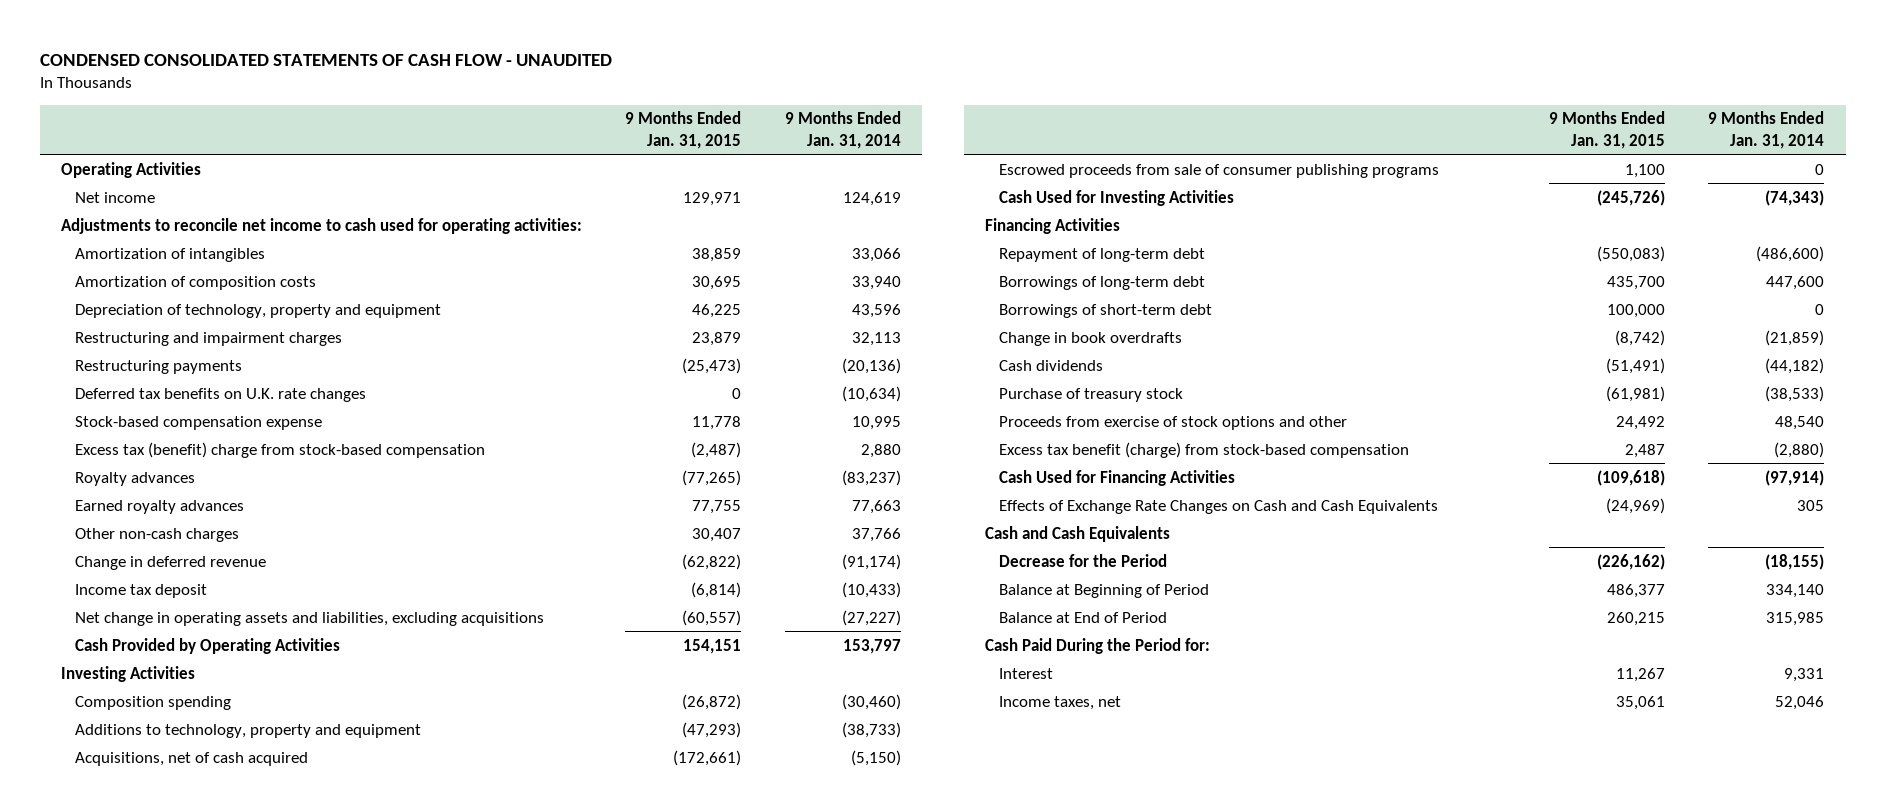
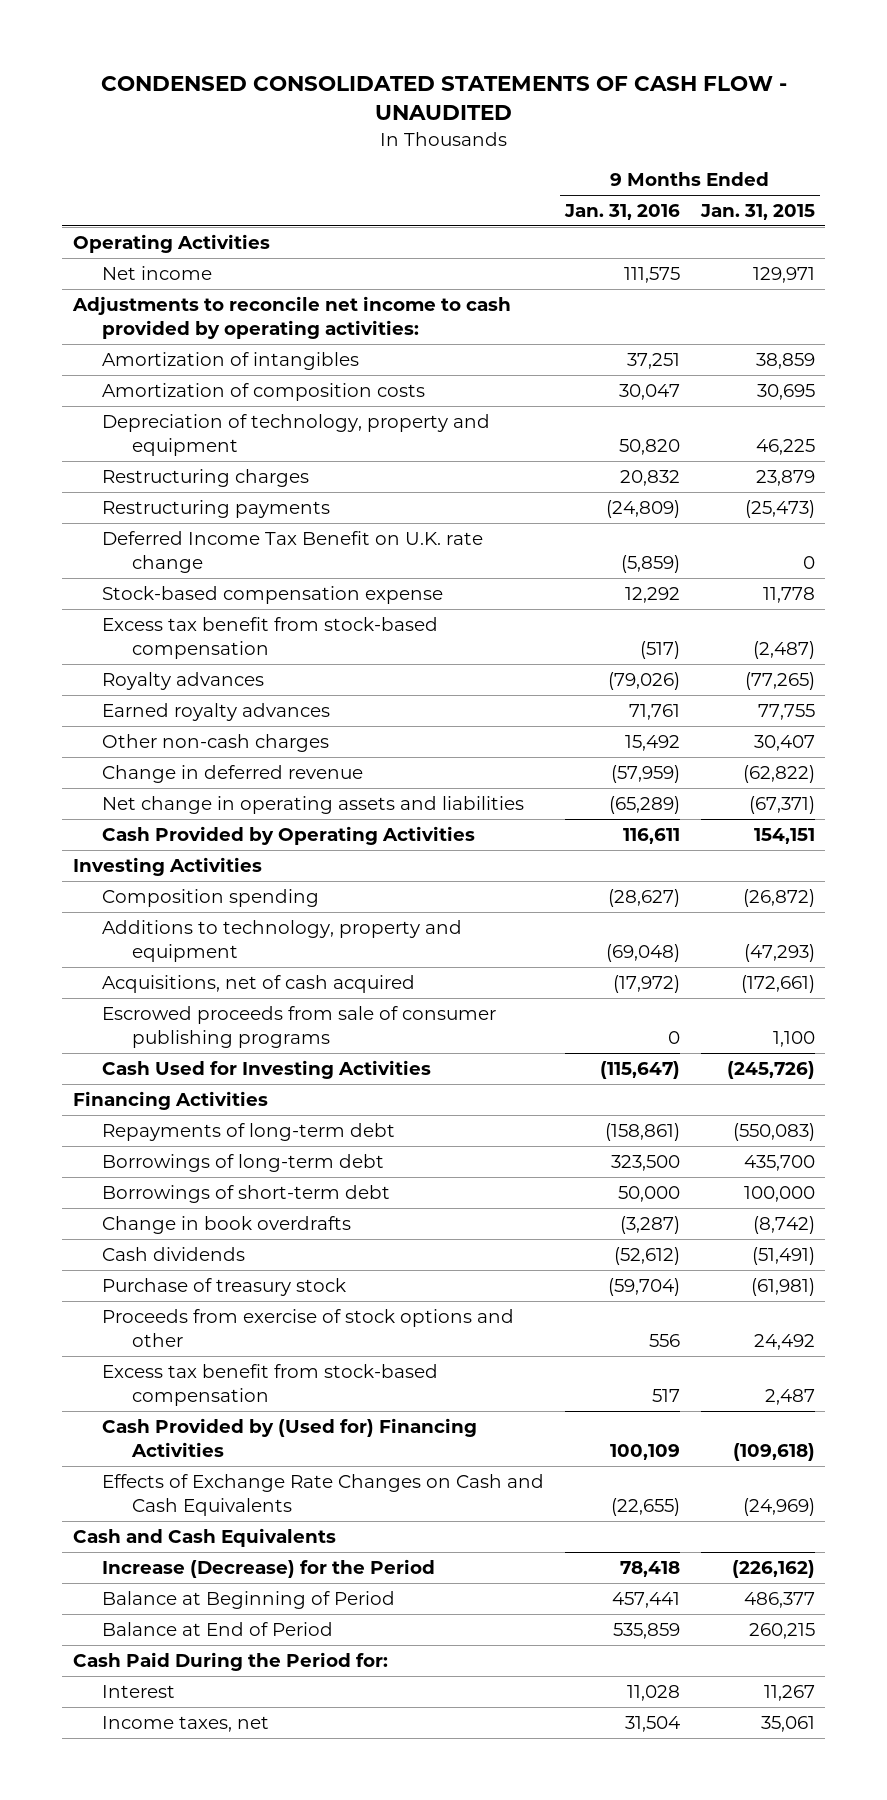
[784,111,901,149] 9 Months Ended Jan. 31, 2014 -> none
none -> [564,204,681,221] Jan. 31, 2016
[61,217,583,234] Adjustments to reconcile net income to cash used for operating activities: -> [71,295,511,339] Adjustments to reconcile net income to cash provided by operating activities:
[74,331,342,346] Restructuring and impairment charges -> [102,468,310,487] Restructuring charges
[74,387,366,402] Deferred tax benefits on U.K. rate changes -> [102,530,484,573] Deferred Income Tax Benefit on U.K. rate change
[74,441,485,458] Excess tax (benefit) charge from stock-based compensation -> [102,616,439,659] Excess tax benefit from stock-based compensation
[74,583,207,598] Income tax deposit -> none
[74,611,544,626] Net change in operating assets and liabilities, excluding acquisitions -> [102,795,525,814] Net change in operating assets and liabilities
[682,609,742,626] (60,557) -> [748,795,815,814] (67,371)
[998,247,1205,262] Repayment of long-term debt -> [102,1122,396,1141] Repayments of long-term debt
[998,441,1409,458] Excess tax benefit (charge) from stock-based compensation -> [102,1363,439,1406] Excess tax benefit from stock-based compensation
[998,469,1235,486] Cash Used for Financing Activities -> [102,1417,478,1457] Cash Provided by (Used for) Financing Activities
[998,553,1167,567] Decrease for the Period -> [102,1558,436,1578] Increase (Decrease) for the Period

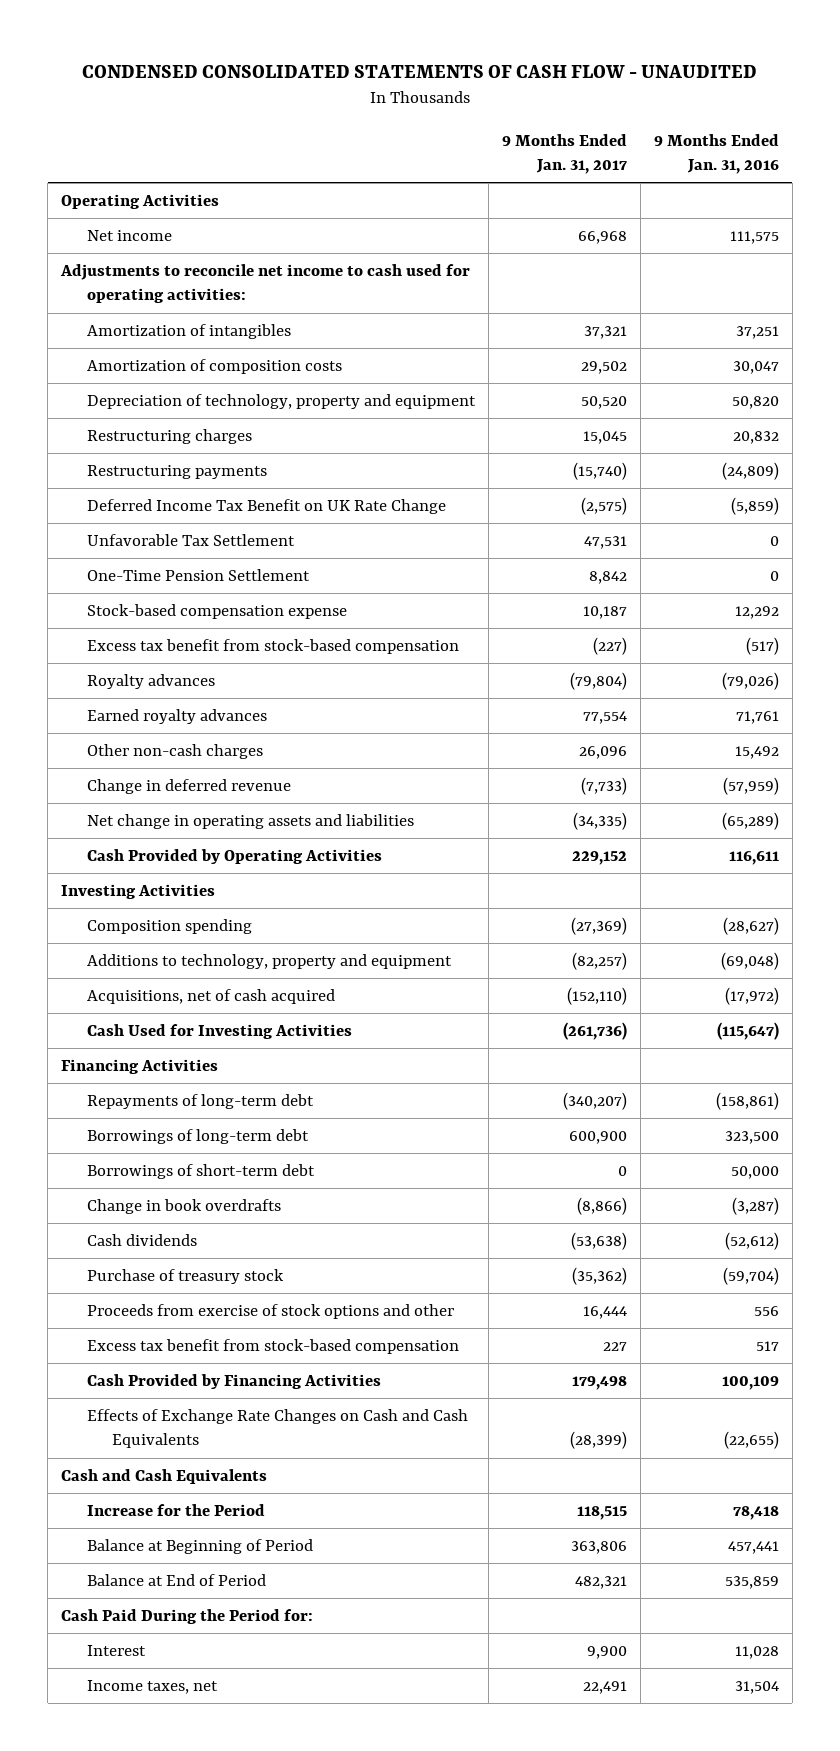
[699,204,815,221] Jan. 31, 2015 -> none
none -> [501,133,627,174] 9 Months Ended Jan. 31, 2017
[71,295,511,339] Adjustments to reconcile net income to cash provided by operating activities: -> [60,264,471,304] Adjustments to reconcile net income to cash used for operating activities:
[102,530,484,573] Deferred Income Tax Benefit on U.K. rate change -> [86,499,446,515] Deferred Income Tax Benefit on UK Rate Change
none -> [86,534,295,547] Unfavorable Tax Settlement
none -> [86,569,310,582] One-Time Pension Settlement
[102,1005,497,1048] Escrowed proceeds from sale of consumer publishing programs -> none
[102,1417,478,1457] Cash Provided by (Used for) Financing Activities -> [86,1374,381,1390] Cash Provided by Financing Activities
[102,1558,436,1578] Increase (Decrease) for the Period -> [86,1504,265,1517] Increase for the Period

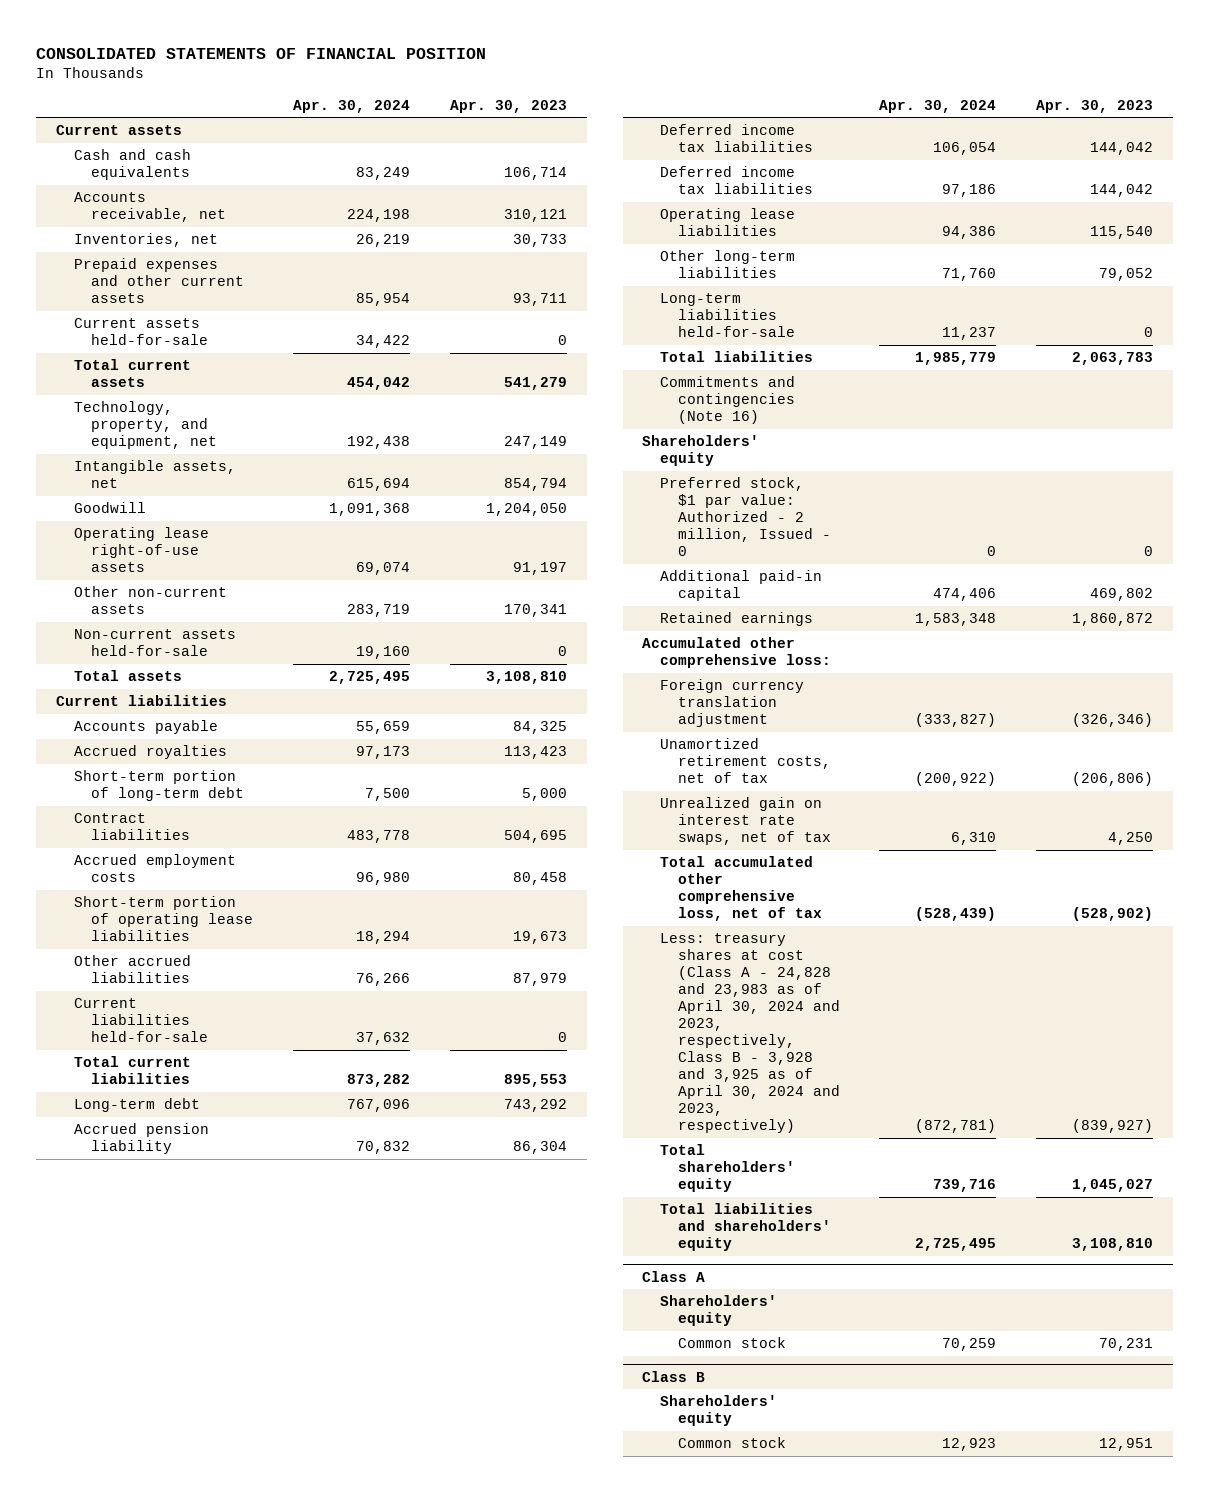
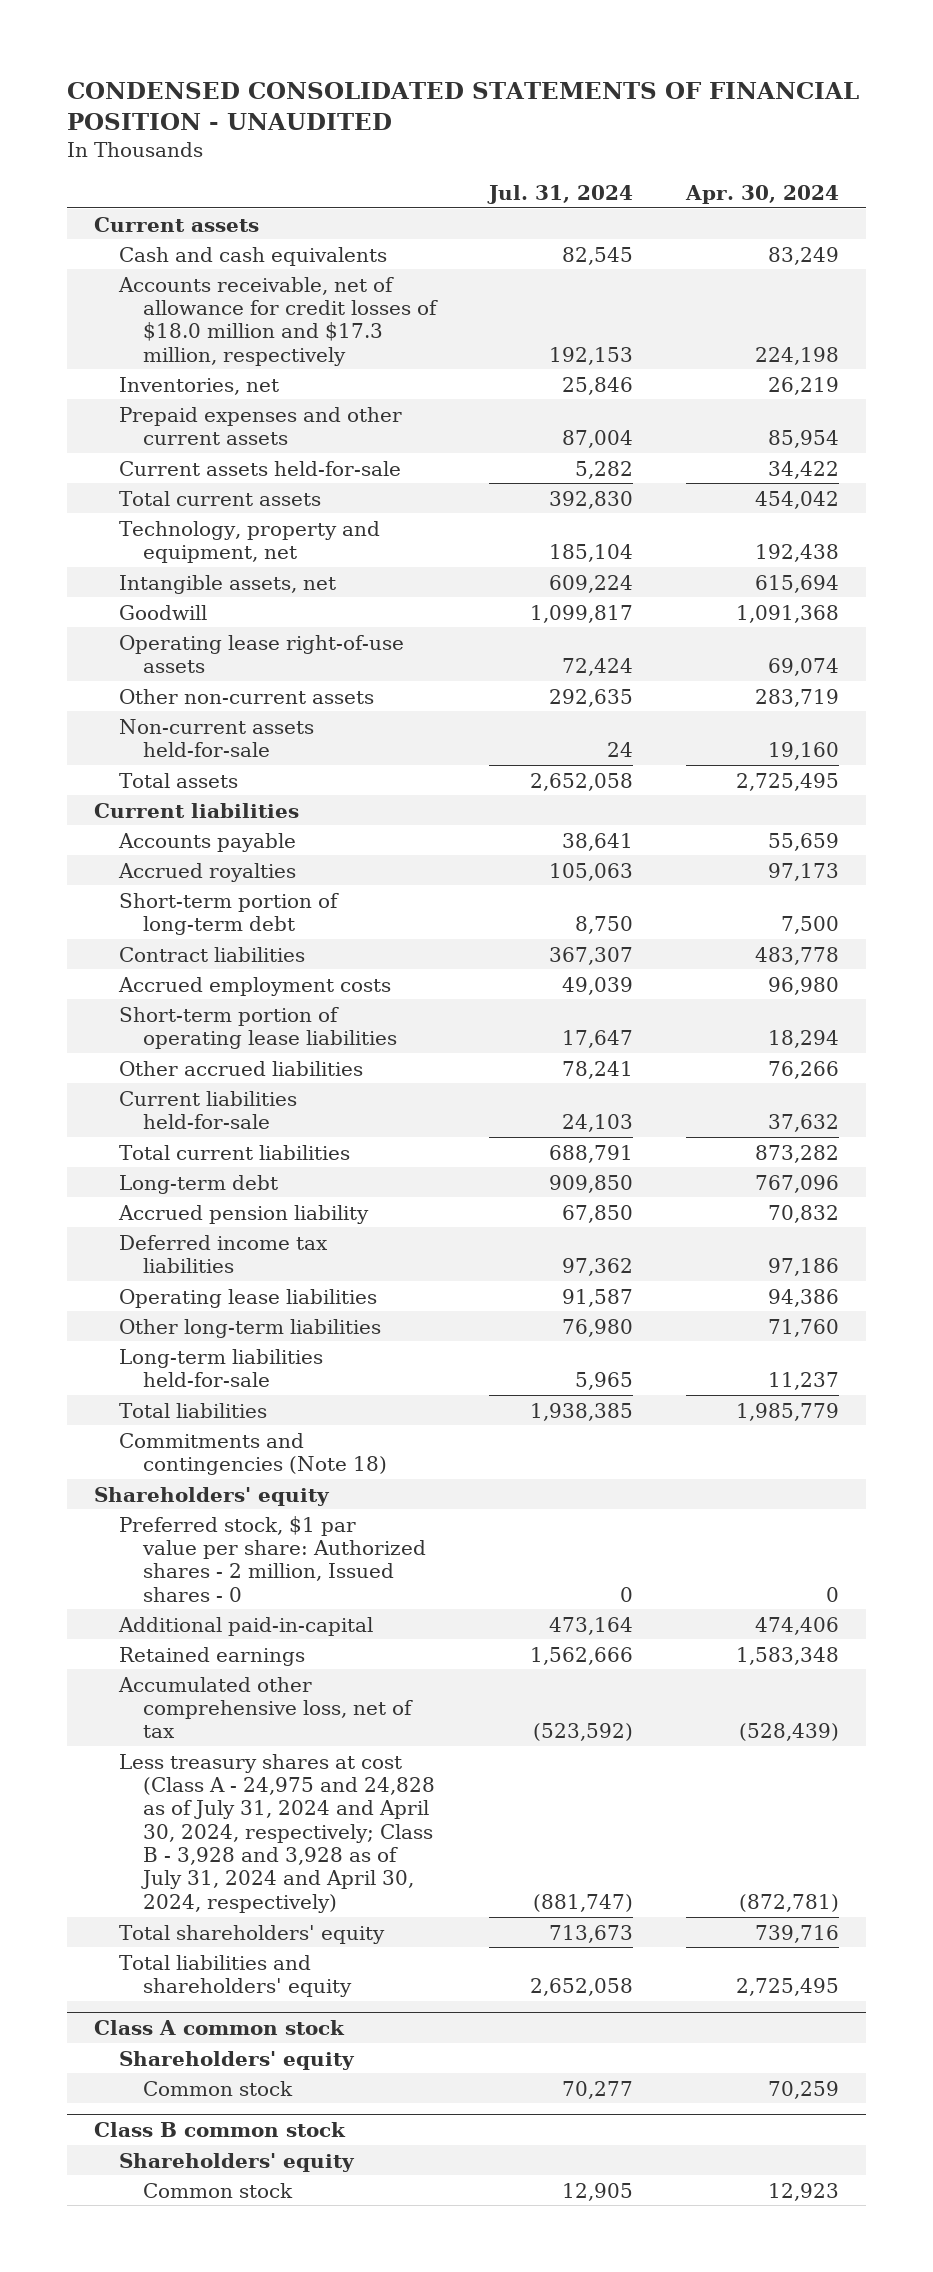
[36,47,487,59] CONSOLIDATED STATEMENTS OF FINANCIAL POSITION -> [67,81,860,131] CONDENSED CONSOLIDATED STATEMENTS OF FINANCIAL POSITION - UNAUDITED
[449,99,567,113] Apr. 30, 2023 -> none
none -> [487,185,634,205] Jul. 31, 2024
[73,192,227,223] Accounts receivable, net -> [117,276,439,366] Accounts receivable, net of allowance for credit losses of $18.0 million and $17.3 million, respectively
[73,401,218,450] Technology, property, and equipment, net -> [118,520,380,563] Technology, property and equipment, net
[660,124,813,153] Deferred income tax liabilities -> none
[660,376,796,425] Commitments and contingencies (Note 16) -> [118,1432,388,1475] Commitments and contingencies (Note 18)
[660,477,831,557] Preferred stock, $1 par value: Authorized - 2 million, Issued - 0 -> [118,1515,427,1602] Preferred stock, $1 par value per share: Authorized shares - 2 million, Issued shares - 0
[660,570,823,602] Additional paid-in capital -> [117,1616,373,1636] Additional paid-in-capital
[642,637,832,669] Accumulated other comprehensive loss: -> none
[660,679,805,728] Foreign currency translation adjustment -> none
[660,738,831,784] Unamortized retirement costs, net of tax -> none
[660,797,831,846] Unrealized gain on interest rate swaps, net of tax -> none
[660,856,822,922] Total accumulated other comprehensive loss, net of tax -> [117,1676,414,1739] Accumulated other comprehensive loss, net of tax
[660,933,840,1134] Less: treasury shares at cost (Class A - 24,828 and 23,983 as of April 30, 2024 and 2023, respectively, Class B - 3,928 and 3,925 as of April 30, 2024 and 2023, respectively) -> [118,1753,436,1913] Less treasury shares at cost (Class A - 24,975 and 24,828 as of July 31, 2024 and April 30, 2024, respectively; Class B - 3,928 and 3,928 as of July 31, 2024 and April 30, 2024, respectively)
[642,1270,706,1282] Class A -> [93,2020,345,2036] Class A common stock
[642,1370,706,1382] Class B -> [93,2122,346,2138] Class B common stock

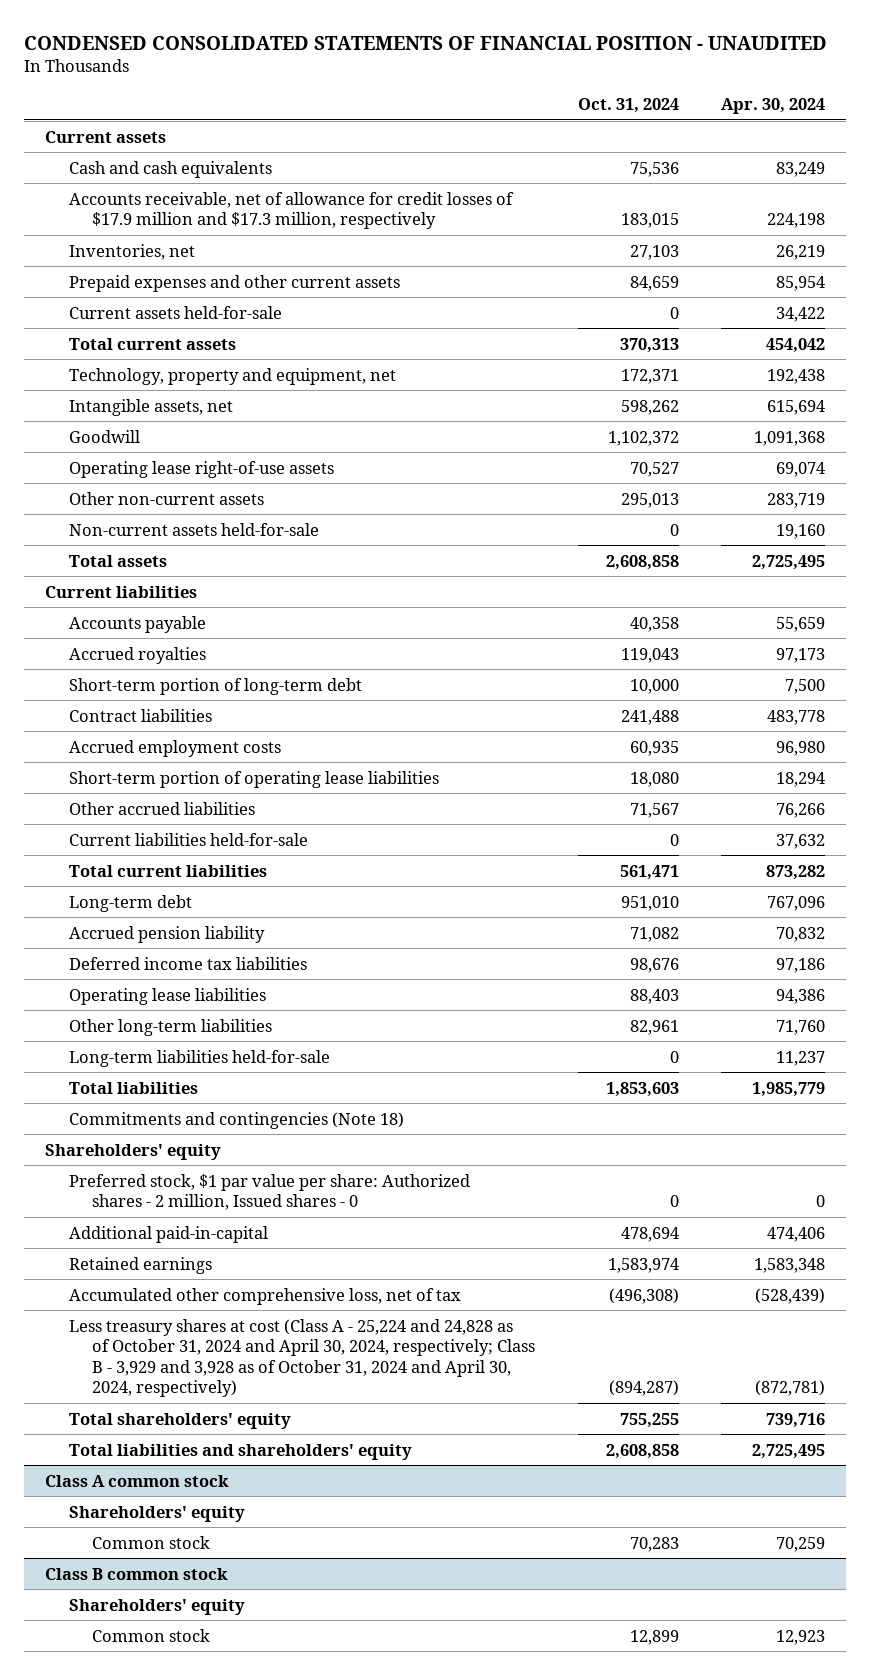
[487,185,634,205] Jul. 31, 2024 -> none
none -> [577,98,679,114] Oct. 31, 2024
[117,276,439,366] Accounts receivable, net of allowance for credit losses of $18.0 million and $17.3 million, respectively -> [68,191,514,230] Accounts receivable, net of allowance for credit losses of $17.9 million and $17.3 million, respectively
[118,1753,436,1913] Less treasury shares at cost (Class A - 24,975 and 24,828 as of July 31, 2024 and April 30, 2024, respectively; Class B - 3,928 and 3,928 as of July 31, 2024 and April 30, 2024, respectively) -> [68,1318,536,1398] Less treasury shares at cost (Class A - 25,224 and 24,828 as of October 31, 2024 and April 30, 2024, respectively; Class B - 3,929 and 3,928 as of October 31, 2024 and April 30, 2024, respectively)

